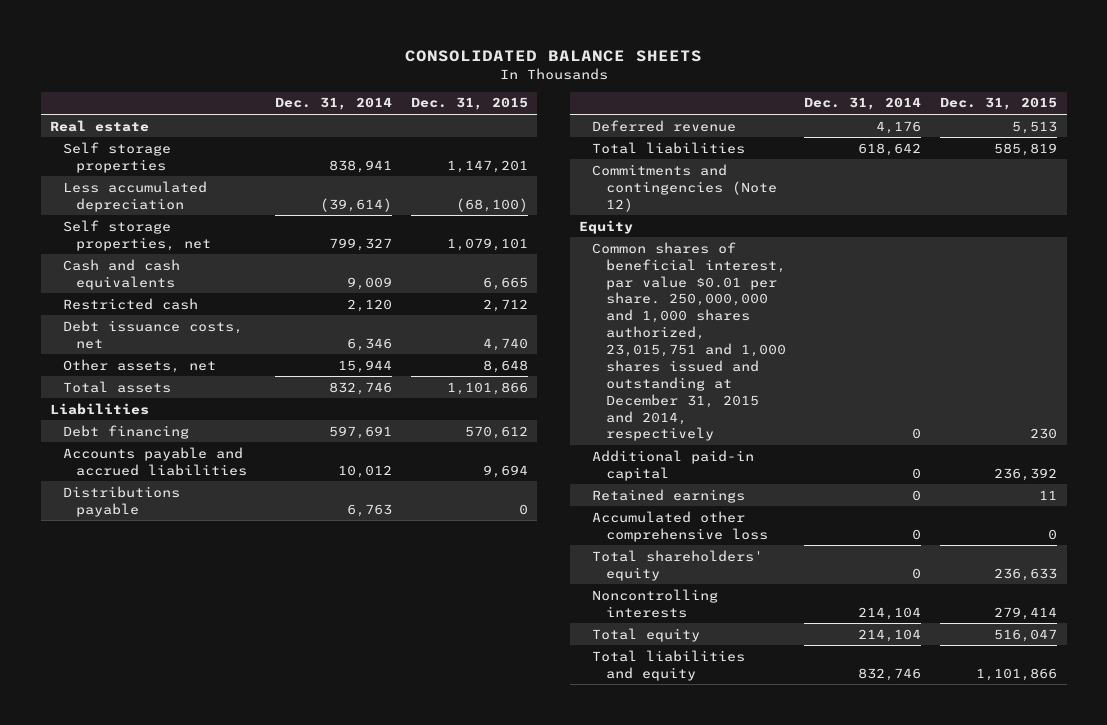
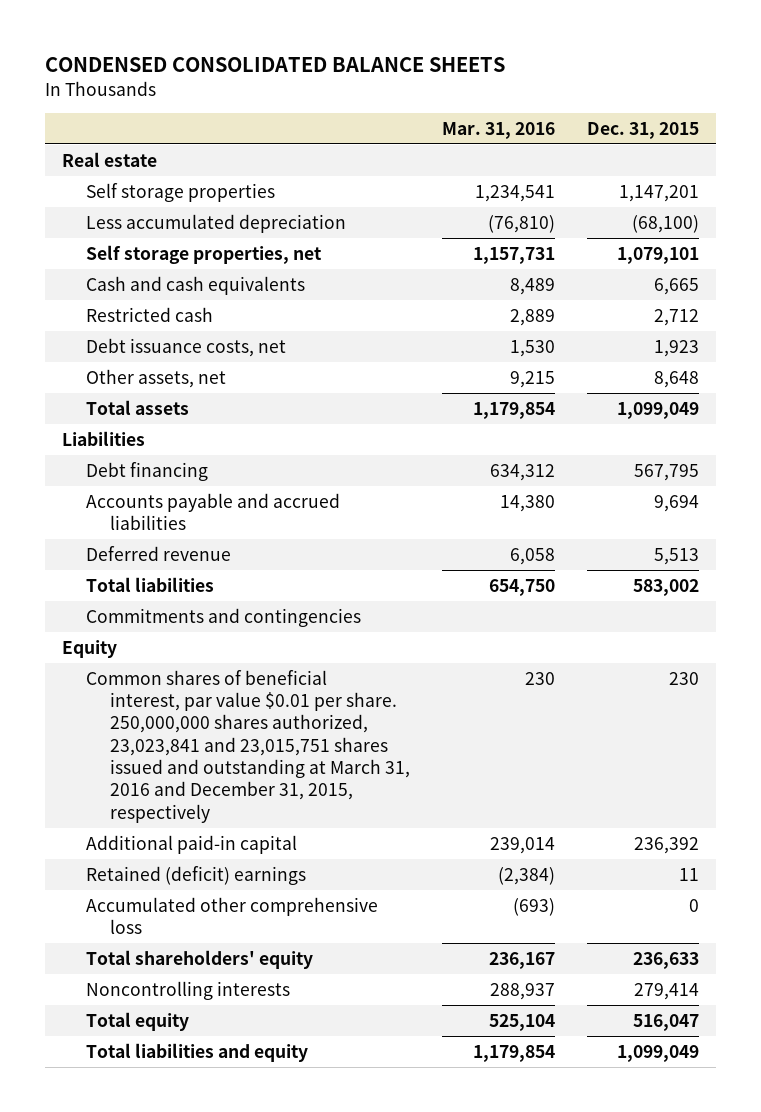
[404,49,702,62] CONSOLIDATED BALANCE SHEETS -> [45,57,506,73] CONDENSED CONSOLIDATED BALANCE SHEETS
[275,97,393,111] Dec. 31, 2014 -> none
none -> [442,121,556,139] Mar. 31, 2016
[482,337,528,351] 4,740 -> [654,339,700,357] 1,923
[446,381,528,395] 1,101,866 -> [617,401,700,419] 1,099,049
[464,425,528,439] 570,612 -> [634,463,700,481] 567,795
[63,485,181,517] Distributions payable -> none
[994,142,1058,156] 585,819 -> [633,578,700,596] 583,002
[592,163,777,212] Commitments and contingencies (Note 12) -> [85,607,361,627] Commitments and contingencies
[592,241,786,442] Common shares of beneficial interest, par value $0.01 per share. 250,000,000 and 1,000 shares authorized, 23,015,751 and 1,000 shares issued and outstanding at December 31, 2015 and 2014, respectively -> [85,669,410,823] Common shares of beneficial interest, par value $0.01 per share. 250,000,000 shares authorized, 23,023,841 and 23,015,751 shares issued and outstanding at March 31, 2016 and December 31, 2015, respectively
[592,488,746,503] Retained earnings -> [85,865,306,885] Retained (deficit) earnings
[976,667,1058,681] 1,101,866 -> [617,1044,700,1062] 1,099,049

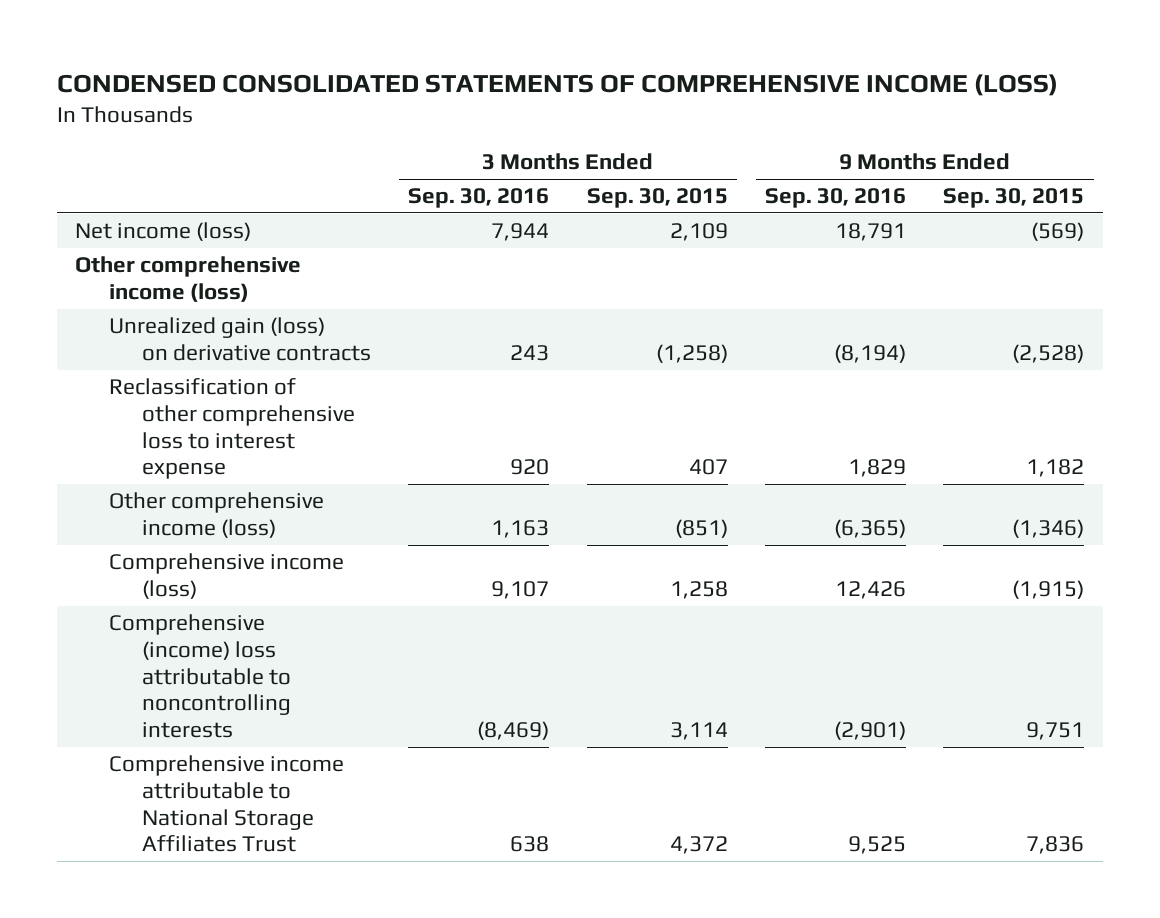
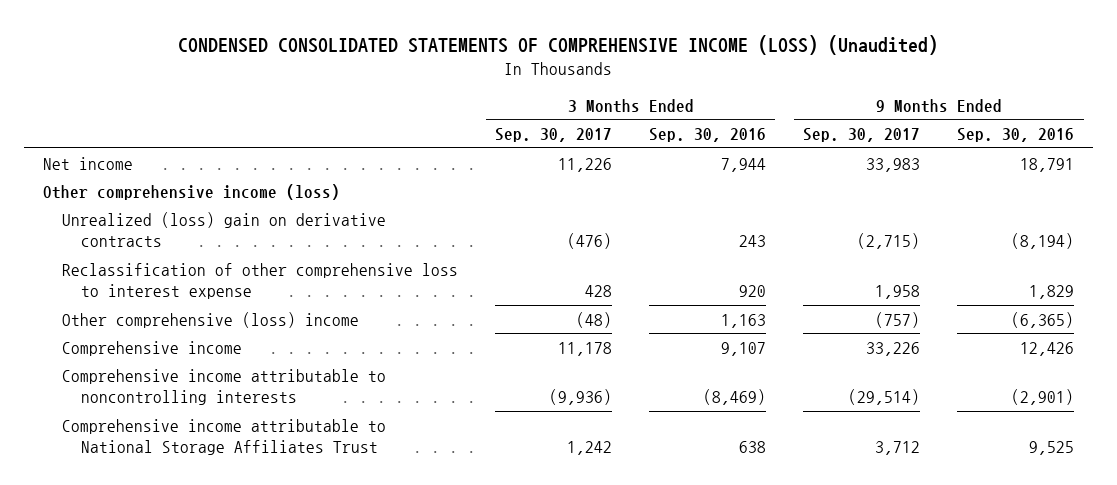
[56,73,1058,96] CONDENSED CONSOLIDATED STATEMENTS OF COMPREHENSIVE INCOME (LOSS) -> [178,34,939,55] CONDENSED CONSOLIDATED STATEMENTS OF COMPREHENSIVE INCOME (LOSS) (Unaudited)
[586,188,728,209] Sep. 30, 2015 -> none
[943,188,1085,209] Sep. 30, 2015 -> none
none -> [495,128,613,143] Sep. 30, 2017
none -> [803,128,921,143] Sep. 30, 2017
[75,222,252,242] Net income (loss) -> [42,156,133,170] Net income
[108,317,371,362] Unrealized gain (loss) on derivative contracts -> [61,211,386,247] Unrealized (loss) gain on derivative contracts
[108,492,324,539] Other comprehensive income (loss) -> [61,311,359,328] Other comprehensive (loss) income
[108,553,344,600] Comprehensive income (loss) -> [61,340,242,356] Comprehensive income
[108,614,291,739] Comprehensive (income) loss attributable to noncontrolling interests -> [61,368,386,405] Comprehensive income attributable to noncontrolling interests

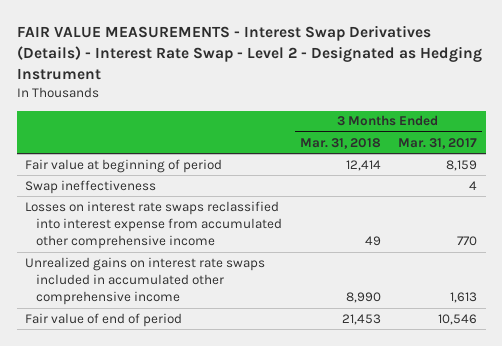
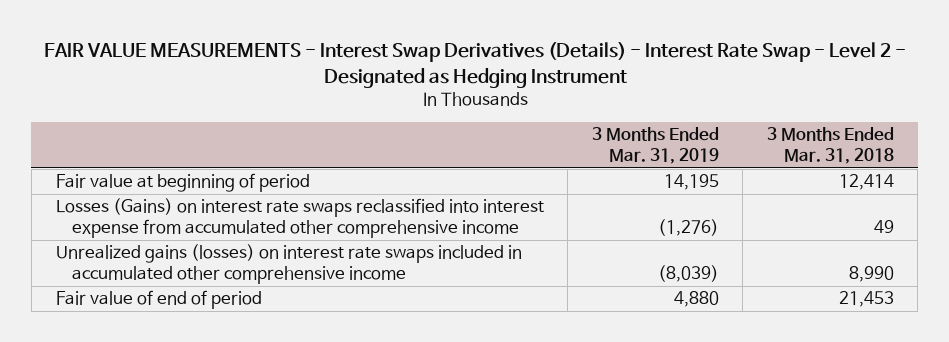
[398,137,478,149] Mar. 31, 2017 -> none
none -> [591,127,719,165] 3 Months Ended Mar. 31, 2019
[25,179,157,194] Swap ineffectiveness -> none
[25,200,283,250] Losses on interest rate swaps reclassified into interest expense from accumulated other comprehensive income -> [55,198,544,239] Losses (Gains) on interest rate swaps reclassified into interest expense from accumulated other comprehensive income
[25,256,266,306] Unrealized gains on interest rate swaps included in accumulated other comprehensive income -> [55,244,522,285] Unrealized gains (losses) on interest rate swaps included in accumulated other comprehensive income

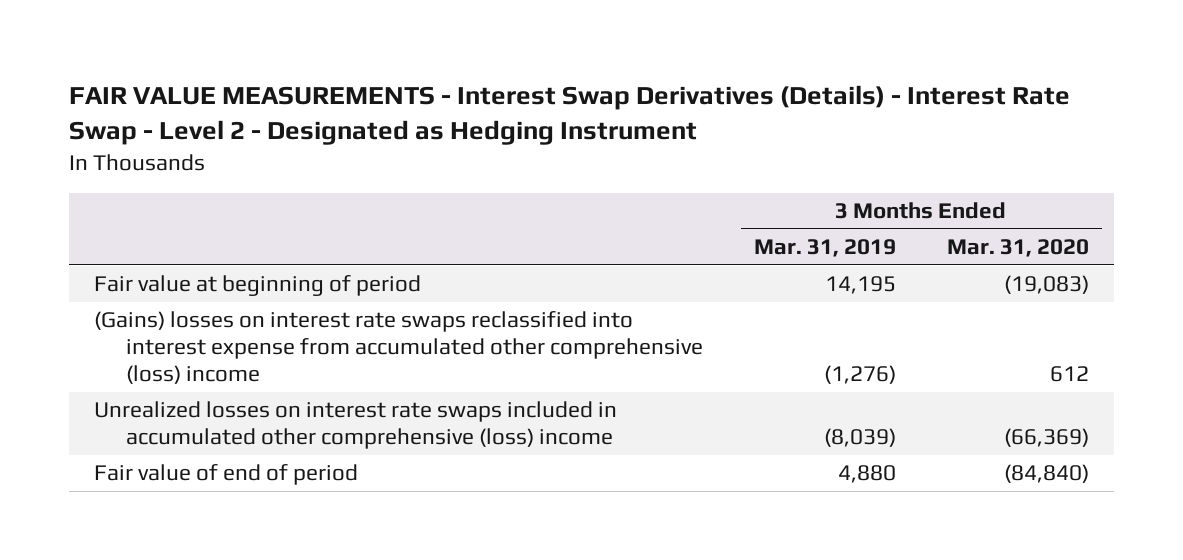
[766,127,894,165] 3 Months Ended Mar. 31, 2018 -> none
none -> [946,239,1089,258] Mar. 31, 2020
[55,198,544,239] Losses (Gains) on interest rate swaps reclassified into interest expense from accumulated other comprehensive income -> [94,311,704,384] (Gains) losses on interest rate swaps reclassified into interest expense from accumulated other comprehensive (loss) income
[55,244,522,285] Unrealized gains (losses) on interest rate swaps included in accumulated other comprehensive income -> [94,401,618,450] Unrealized losses on interest rate swaps included in accumulated other comprehensive (loss) income

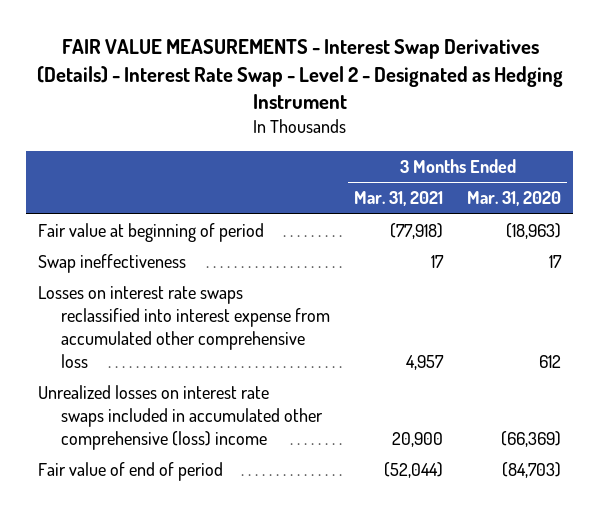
[754,239,897,258] Mar. 31, 2019 -> none
none -> [354,191,444,207] Mar. 31, 2021
[1003,275,1089,295] (19,083) -> [506,223,562,240] (18,963)
none -> [38,254,187,274] Swap ineffectiveness
[94,311,704,384] (Gains) losses on interest rate swaps reclassified into interest expense from accumulated other comprehensive (loss) income -> [38,286,331,368] Losses on interest rate swaps reclassified into interest expense from accumulated other comprehensive loss
[1003,464,1089,484] (84,840) -> [502,462,562,479] (84,703)

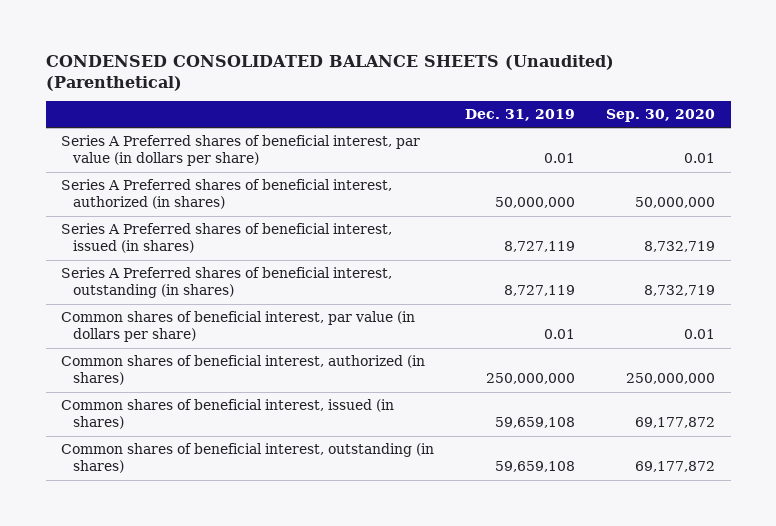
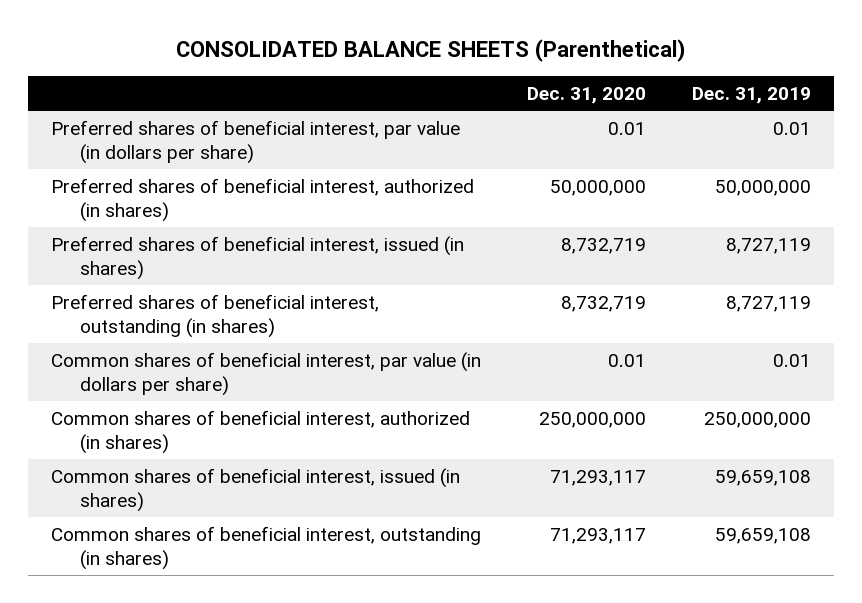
[45,54,614,91] CONDENSED CONSOLIDATED BALANCE SHEETS (Unaudited) (Parenthetical) -> [176,39,687,63] CONSOLIDATED BALANCE SHEETS (Parenthetical)
[606,109,716,123] Sep. 30, 2020 -> none
none -> [527,86,647,104] Dec. 31, 2020
[61,134,421,167] Series A Preferred shares of beneficial interest, par value (in dollars per share) -> [50,119,460,164] Preferred shares of beneficial interest, par value (in dollars per share)
[61,178,393,210] Series A Preferred shares of beneficial interest, authorized (in shares) -> [50,177,474,222] Preferred shares of beneficial interest, authorized (in shares)
[61,222,393,254] Series A Preferred shares of beneficial interest, issued (in shares) -> [50,235,464,280] Preferred shares of beneficial interest, issued (in shares)
[61,266,393,299] Series A Preferred shares of beneficial interest, outstanding (in shares) -> [50,293,379,338] Preferred shares of beneficial interest, outstanding (in shares)

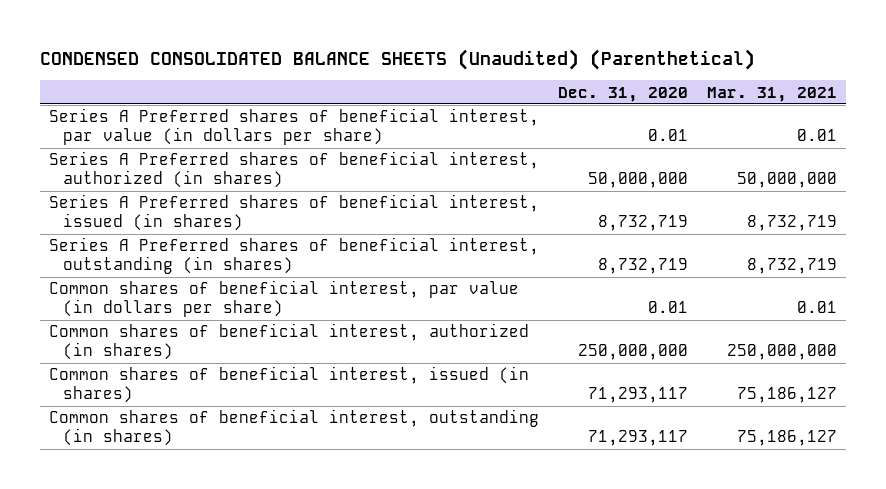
[176,39,687,63] CONSOLIDATED BALANCE SHEETS (Parenthetical) -> [39,48,755,70] CONDENSED CONSOLIDATED BALANCE SHEETS (Unaudited) (Parenthetical)
[692,86,812,104] Dec. 31, 2019 -> none
none -> [706,86,837,102] Mar. 31, 2021
[50,119,460,164] Preferred shares of beneficial interest, par value (in dollars per share) -> [49,108,540,146] Series A Preferred shares of beneficial interest, par value (in dollars per share)
[50,177,474,222] Preferred shares of beneficial interest, authorized (in shares) -> [49,151,540,189] Series A Preferred shares of beneficial interest, authorized (in shares)
[50,235,464,280] Preferred shares of beneficial interest, issued (in shares) -> [49,194,540,232] Series A Preferred shares of beneficial interest, issued (in shares)
[50,293,379,338] Preferred shares of beneficial interest, outstanding (in shares) -> [49,237,540,275] Series A Preferred shares of beneficial interest, outstanding (in shares)

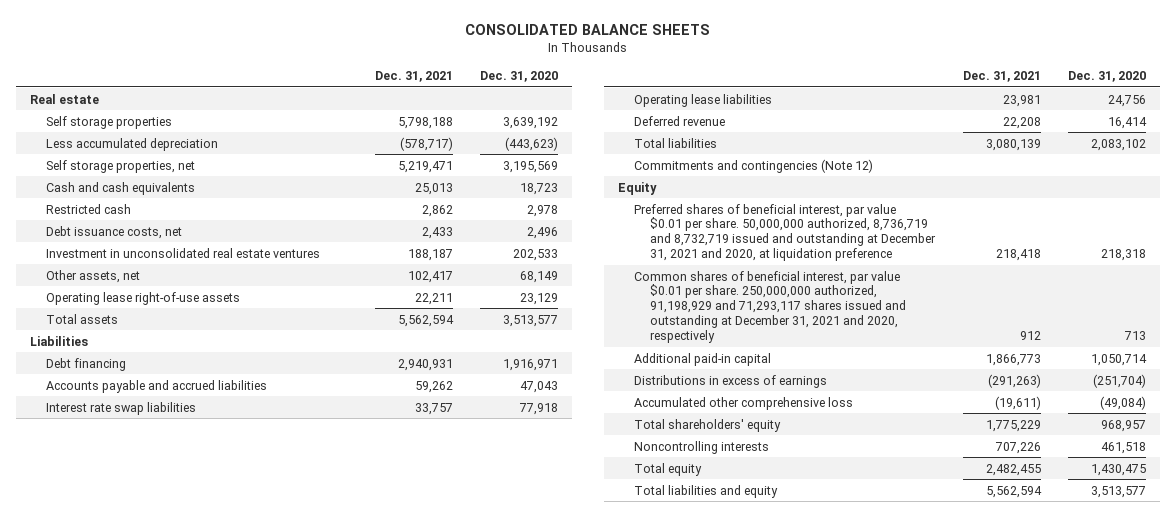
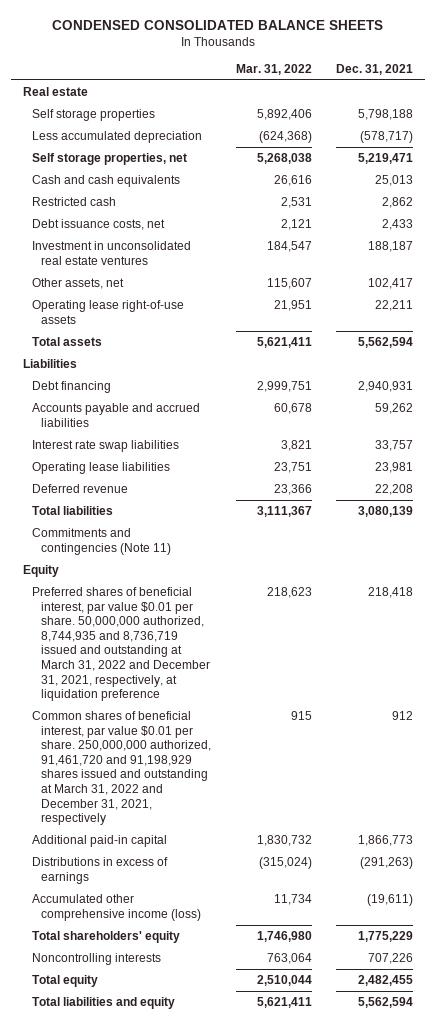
[465,24,711,36] CONSOLIDATED BALANCE SHEETS -> [52,19,384,30] CONDENSED CONSOLIDATED BALANCE SHEETS
[480,71,559,83] Dec. 31, 2020 -> none
none -> [235,63,312,75] Mar. 31, 2022
[633,158,873,173] Commitments and contingencies (Note 12) -> [32,528,172,555] Commitments and contingencies (Note 11)
[633,203,936,262] Preferred shares of beneficial interest, par value $0.01 per share. 50,000,000 authorized, 8,736,719 and 8,732,719 issued and outstanding at December 31, 2021 and 2020, at liquidation preference -> [32,587,211,702] Preferred shares of beneficial interest, par value $0.01 per share. 50,000,000 authorized, 8,744,935 and 8,736,719 issued and outstanding at March 31, 2022 and December 31, 2021, respectively, at liquidation preference
[633,270,906,344] Common shares of beneficial interest, par value $0.01 per share. 250,000,000 authorized, 91,198,929 and 71,293,117 shares issued and outstanding at December 31, 2021 and 2020, respectively -> [32,711,212,826] Common shares of beneficial interest, par value $0.01 per share. 250,000,000 authorized, 91,461,720 and 91,198,929 shares issued and outstanding at March 31, 2022 and December 31, 2021, respectively
[633,396,853,410] Accumulated other comprehensive loss -> [32,894,202,921] Accumulated other comprehensive income (loss)

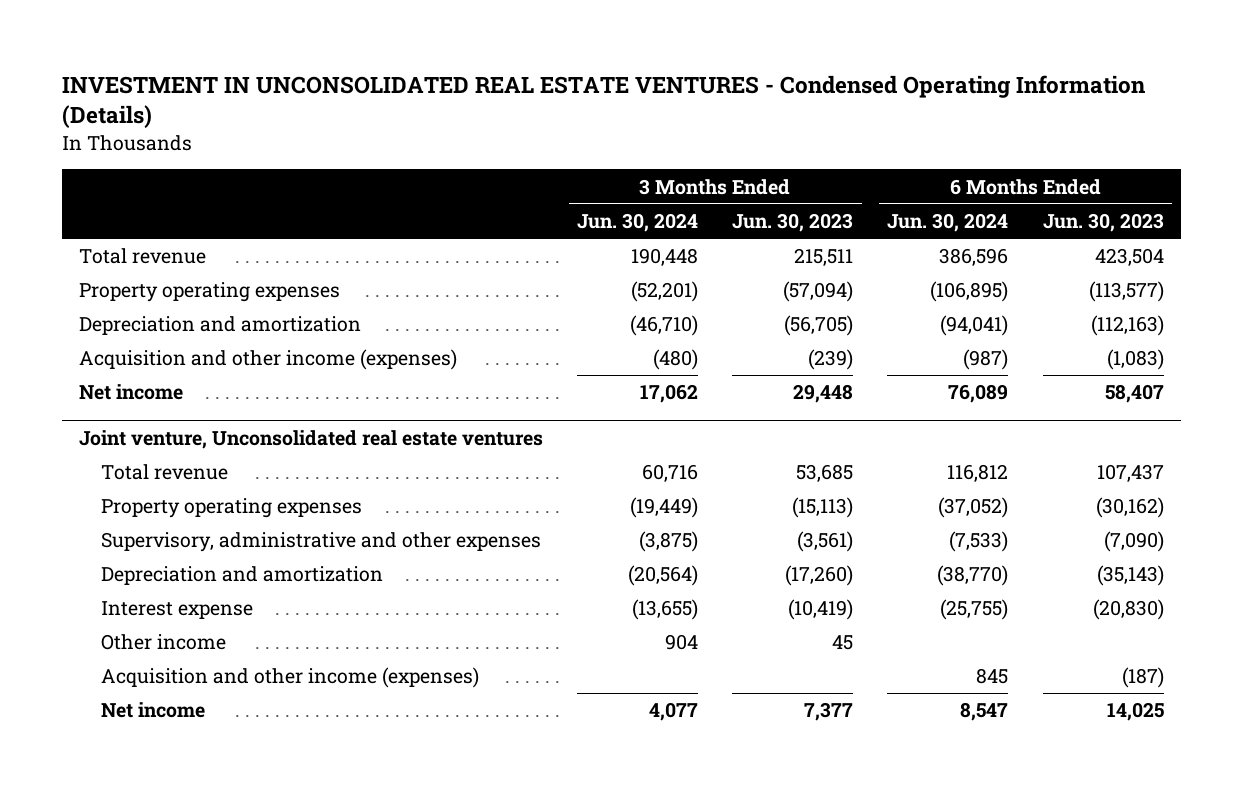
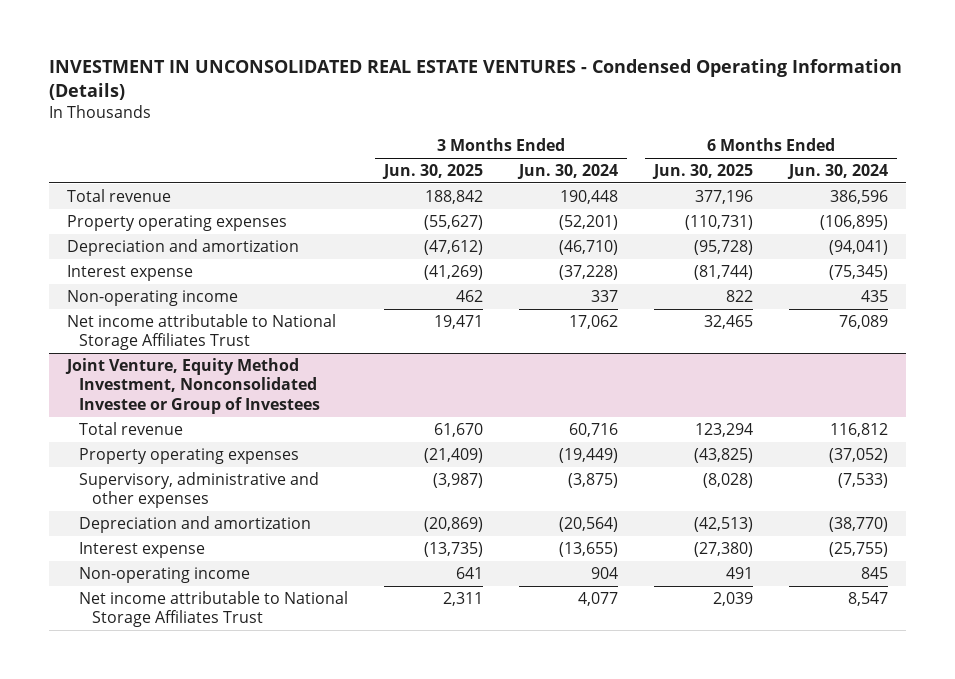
[732,213,854,233] Jun. 30, 2023 -> none
[1042,213,1164,233] Jun. 30, 2023 -> none
none -> [382,163,484,179] Jun. 30, 2025
none -> [651,163,753,179] Jun. 30, 2025
[79,349,458,371] Acquisition and other income (expenses) -> none
[79,430,544,450] Joint venture, Unconsolidated real estate ventures -> none
none -> [66,264,193,281] Interest expense
none -> [66,289,238,306] Non-operating income
[79,384,184,401] Net income -> [66,313,336,351] Net income attributable to National Storage Affiliates Trust
none -> [64,357,321,414] Joint Venture, Equity Method Investment, Nonconsolidated Investee or Group of Investees
[101,634,227,651] Other income -> none
[101,667,480,689] Acquisition and other income (expenses) -> none
none -> [79,566,251,583] Non-operating income
[101,702,206,719] Net income -> [79,590,349,628] Net income attributable to National Storage Affiliates Trust

